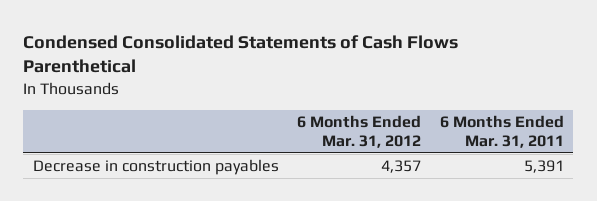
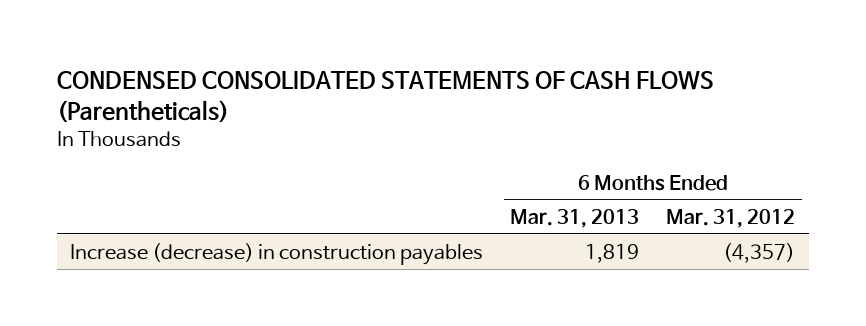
[23,34,459,74] Condensed Consolidated Statements of Cash Flows Parenthetical -> [56,70,714,123] CONDENSED CONSOLIDATED STATEMENTS OF CASH FLOWS (Parentheticals)
[440,114,565,148] 6 Months Ended Mar. 31, 2011 -> none
none -> [510,208,640,228] Mar. 31, 2013
[32,158,279,175] Decrease in construction payables -> [70,243,484,266] Increase (decrease) in construction payables
[381,159,422,173] 4,357 -> [723,243,796,264] (4,357)

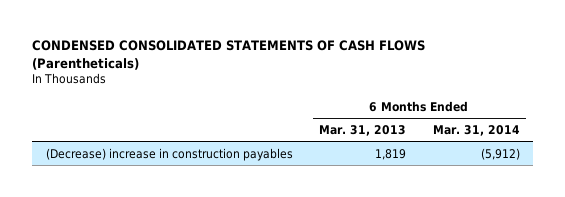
[666,208,796,228] Mar. 31, 2012 -> none
none -> [432,124,520,136] Mar. 31, 2014
[70,243,484,266] Increase (decrease) in construction payables -> [45,147,293,161] (Decrease) increase in construction payables

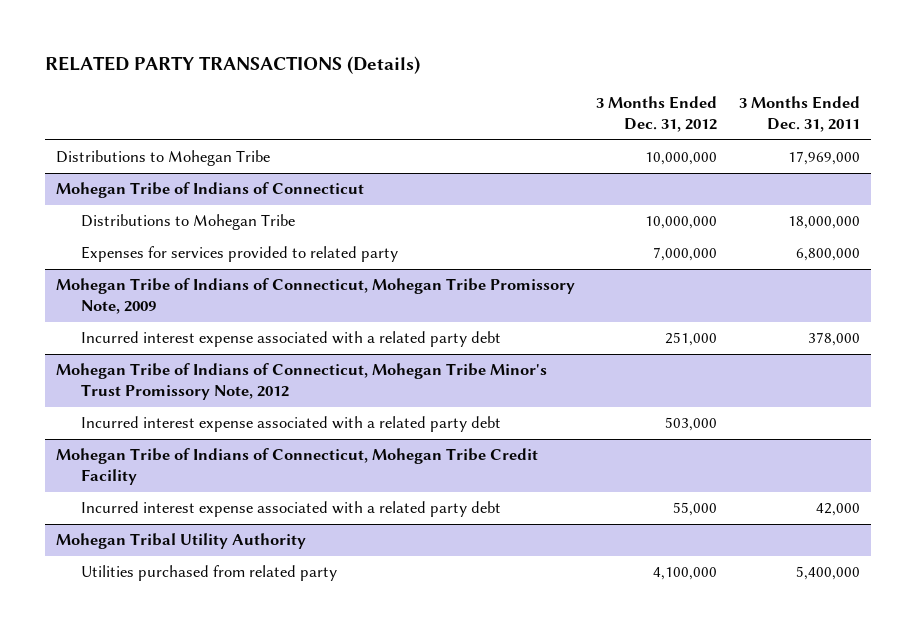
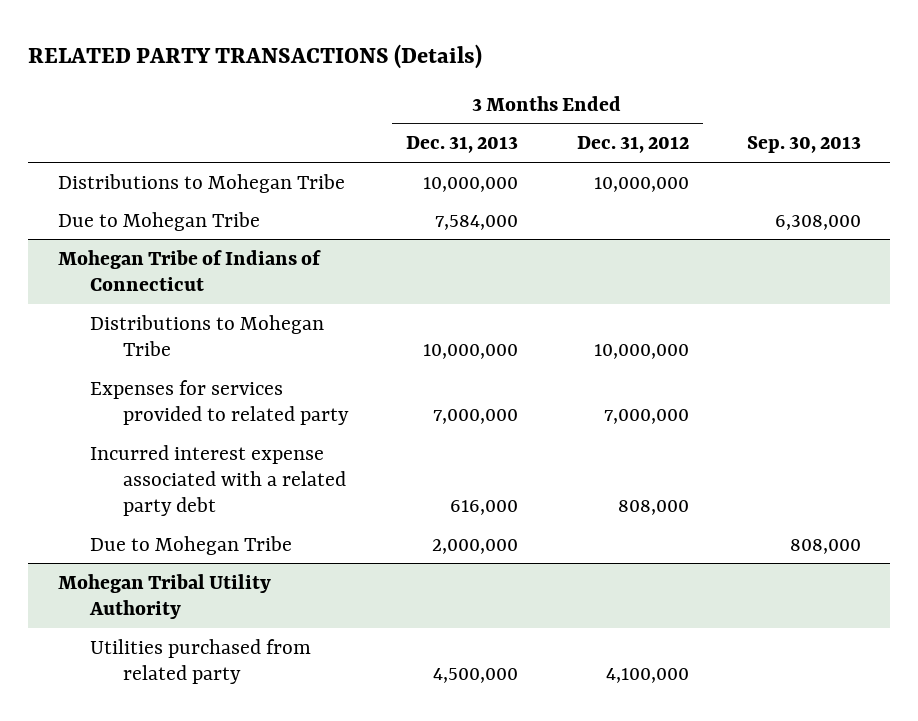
[738,96,860,133] 3 Months Ended Dec. 31, 2011 -> none
none -> [406,136,519,154] Dec. 31, 2013
none -> [746,136,861,154] Sep. 30, 2013
none -> [57,211,260,231] Due to Mohegan Tribe
[55,278,575,315] Mohegan Tribe of Indians of Connecticut, Mohegan Tribe Promissory Note, 2009 -> none
[55,363,547,401] Mohegan Tribe of Indians of Connecticut, Mohegan Tribe Minor's Trust Promissory Note, 2012 -> none
[80,416,501,433] Incurred interest expense associated with a related party debt -> none
[55,448,538,486] Mohegan Tribe of Indians of Connecticut, Mohegan Tribe Credit Facility -> none
[80,501,501,518] Incurred interest expense associated with a related party debt -> none
[665,332,718,347] 251,000 -> [617,500,689,516] 808,000
none -> [90,535,293,555] Due to Mohegan Tribe

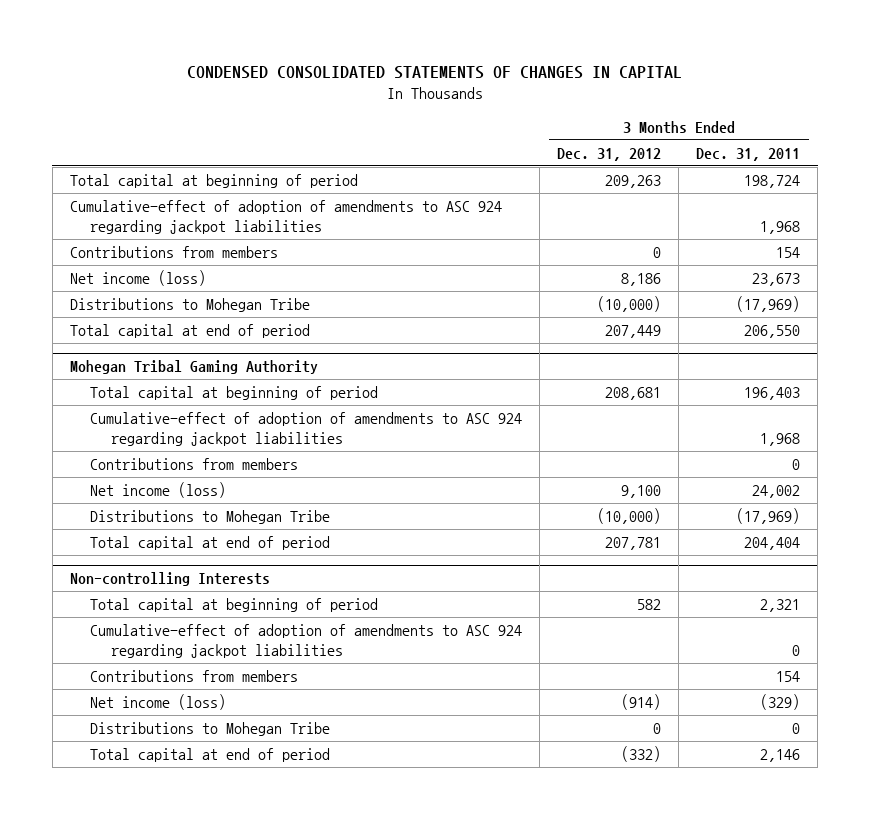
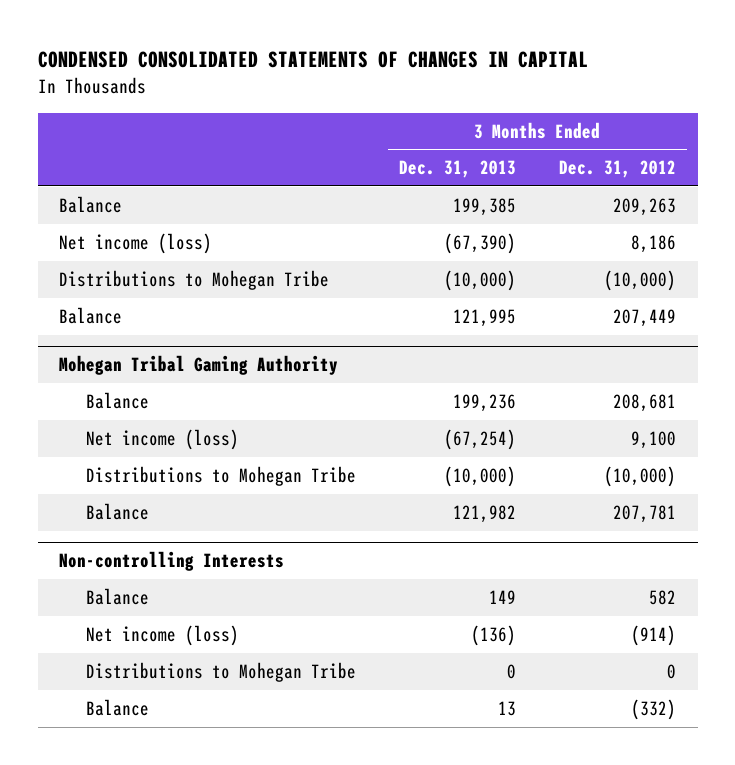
[696,147,801,161] Dec. 31, 2011 -> none
none -> [398,160,516,179] Dec. 31, 2013
[69,200,502,235] Cumulative-effect of adoption of amendments to ASC 924 regarding jackpot liabilities -> none
[69,246,278,259] Contributions from members -> none
[69,174,358,189] Total capital at beginning of period -> [59,196,123,214] Balance
[69,324,310,339] Total capital at end of period -> [59,307,123,325] Balance
[90,412,523,447] Cumulative-effect of adoption of amendments to ASC 924 regarding jackpot liabilities -> none
[90,458,299,471] Contributions from members -> none
[90,386,379,401] Total capital at beginning of period -> [85,392,149,410] Balance
[90,536,331,551] Total capital at end of period -> [85,503,149,521] Balance
[90,624,523,659] Cumulative-effect of adoption of amendments to ASC 924 regarding jackpot liabilities -> none
[90,670,299,683] Contributions from members -> none
[90,598,379,613] Total capital at beginning of period -> [85,588,149,606] Balance
[90,748,331,763] Total capital at end of period -> [85,699,149,717] Balance

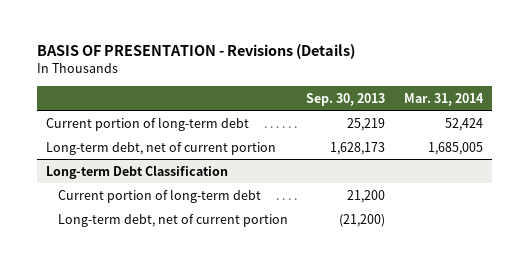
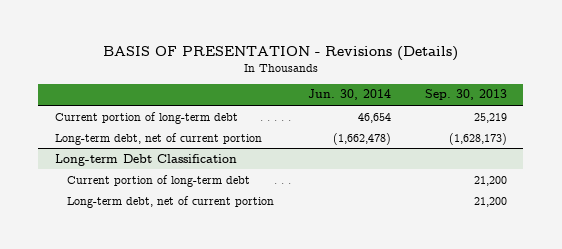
[403,92,484,106] Mar. 31, 2014 -> none
none -> [308,89,392,101] Jun. 30, 2014
[330,141,386,155] 1,628,173 -> [448,132,507,145] (1,628,173)
[339,213,386,227] (21,200) -> [473,196,507,207] 21,200

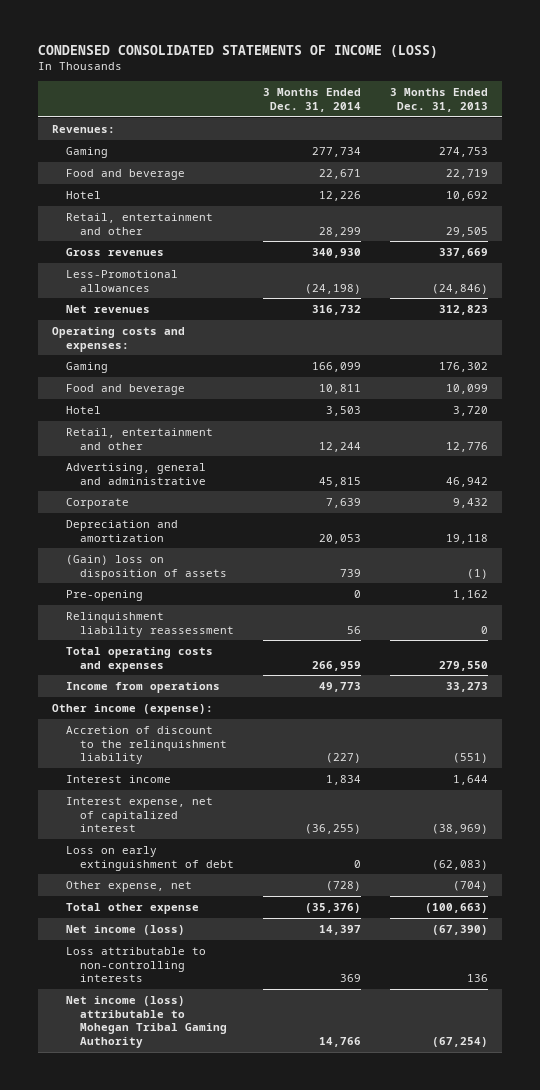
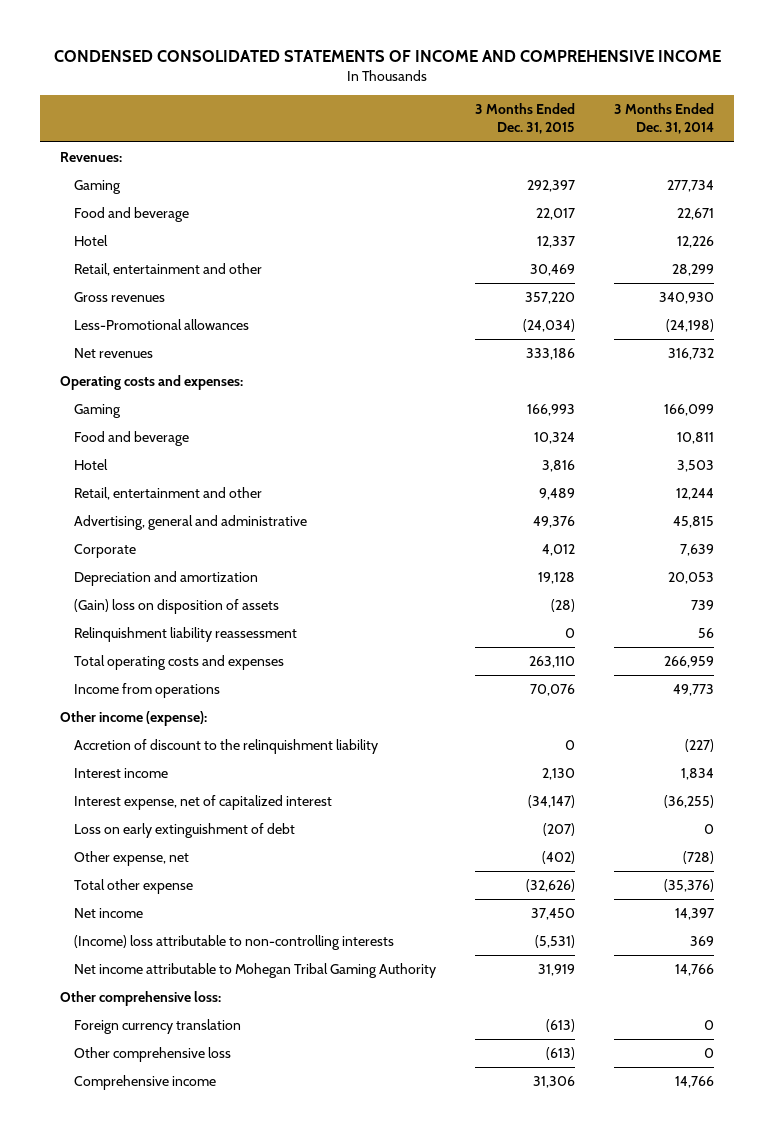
[37,45,438,59] CONDENSED CONSOLIDATED STATEMENTS OF INCOME (LOSS) -> [53,50,721,63] CONDENSED CONSOLIDATED STATEMENTS OF INCOME AND COMPREHENSIVE INCOME
[389,88,488,112] 3 Months Ended Dec. 31, 2013 -> none
none -> [474,103,575,135] 3 Months Ended Dec. 31, 2015
[66,589,144,601] Pre-opening -> none
[66,924,186,935] Net income (loss) -> [73,908,143,919] Net income
[66,946,207,983] Loss attributable to non-controlling interests -> [73,935,394,951] (Income) loss attributable to non-controlling interests
[66,995,227,1049] Net income (loss) attributable to Mohegan Tribal Gaming Authority -> [73,963,436,979] Net income attributable to Mohegan Tribal Gaming Authority
none -> [59,991,221,1007] Other comprehensive loss:
none -> [73,1019,241,1035] Foreign currency translation
none -> [73,1047,231,1063] Other comprehensive loss
none -> [73,1075,216,1091] Comprehensive income

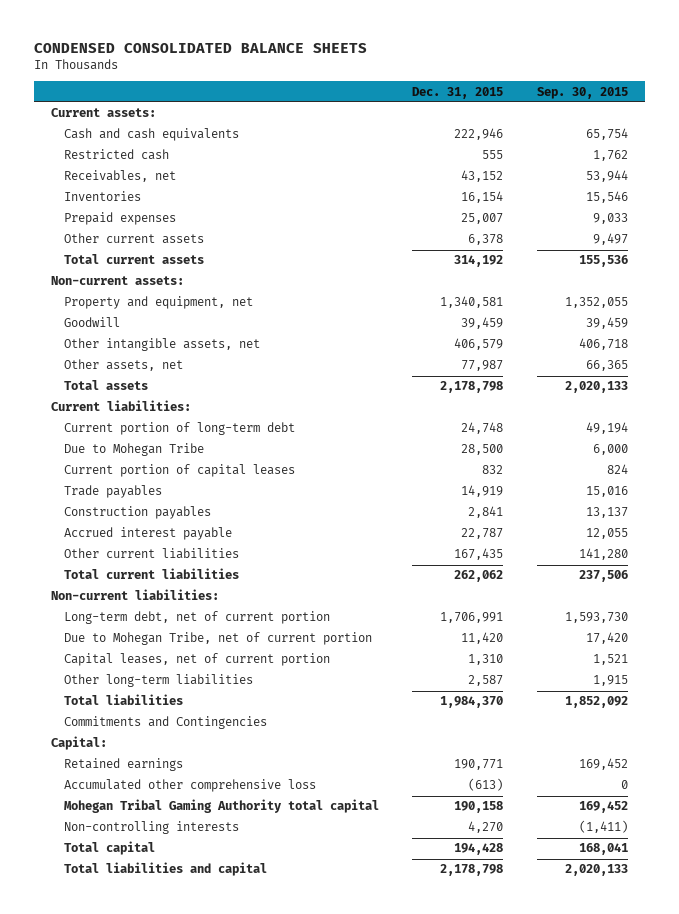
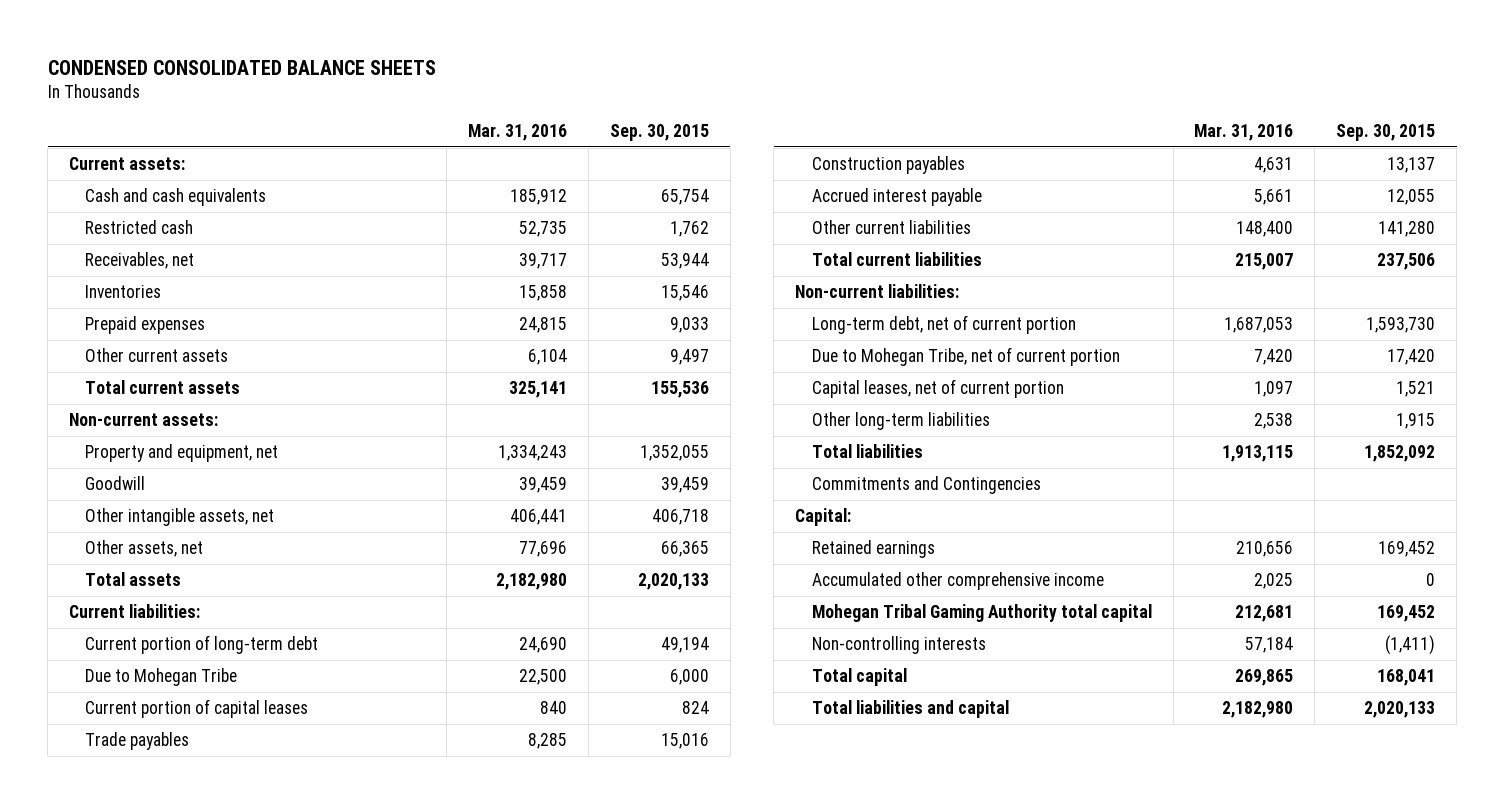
[412,86,504,99] Dec. 31, 2015 -> none
none -> [468,124,568,142] Mar. 31, 2016
[63,779,316,793] Accumulated other comprehensive loss -> [811,571,1104,590] Accumulated other comprehensive income

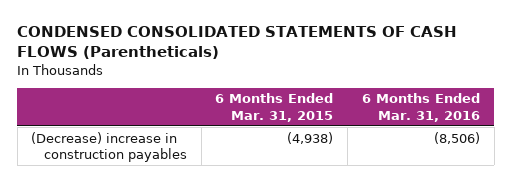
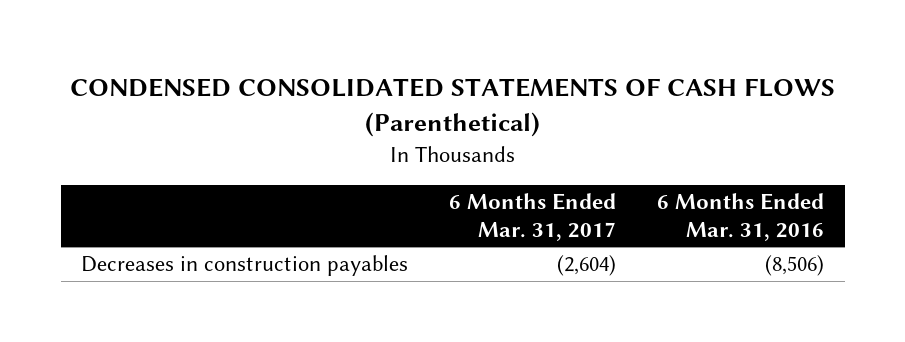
[17,26,458,60] CONDENSED CONSOLIDATED STATEMENTS OF CASH FLOWS (Parentheticals) -> [69,78,835,138] CONDENSED CONSOLIDATED STATEMENTS OF CASH FLOWS (Parenthetical)
[215,93,334,122] 6 Months Ended Mar. 31, 2015 -> none
none -> [449,193,617,241] 6 Months Ended Mar. 31, 2017
[31,131,187,162] (Decrease) increase in construction payables -> [81,255,409,277] Decreases in construction payables

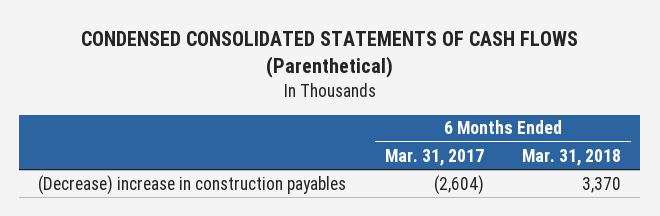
[657,193,825,241] 6 Months Ended Mar. 31, 2016 -> none
none -> [522,148,622,166] Mar. 31, 2018
[81,255,409,277] Decreases in construction payables -> [38,174,347,195] (Decrease) increase in construction payables

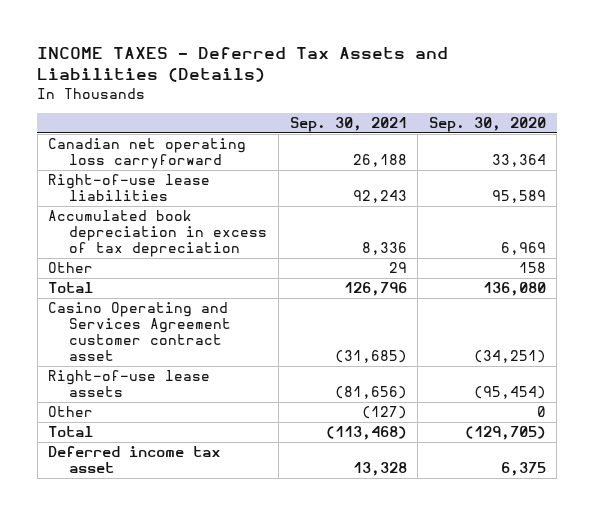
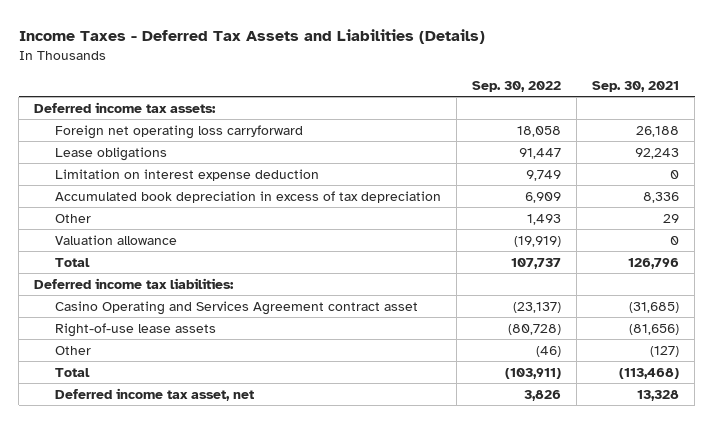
[37,46,449,83] INCOME TAXES - Deferred Tax Assets and Liabilities (Details) -> [18,28,485,44] Income Taxes - Deferred Tax Assets and Liabilities (Details)
[428,117,546,133] Sep. 30, 2020 -> none
none -> [471,80,561,92] Sep. 30, 2022
none -> [34,101,217,113] Deferred income tax assets:
[48,138,247,170] Canadian net operating loss carryforward -> [54,124,303,139] Foreign net operating loss carryforward
[48,174,211,202] Right-of-use lease liabilities -> [54,146,167,161] Lease obligations
none -> [54,168,319,181] Limitation on interest expense deduction
none -> [54,234,177,245] Valuation allowance
none -> [34,277,235,289] Deferred income tax liabilities:
[48,302,232,362] Casino Operating and Services Agreement customer contract asset -> [54,300,418,315] Casino Operating and Services Agreement contract asset
[48,446,221,474] Deferred income tax asset -> [54,387,254,401] Deferred income tax asset, net

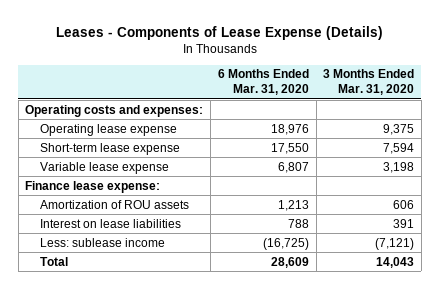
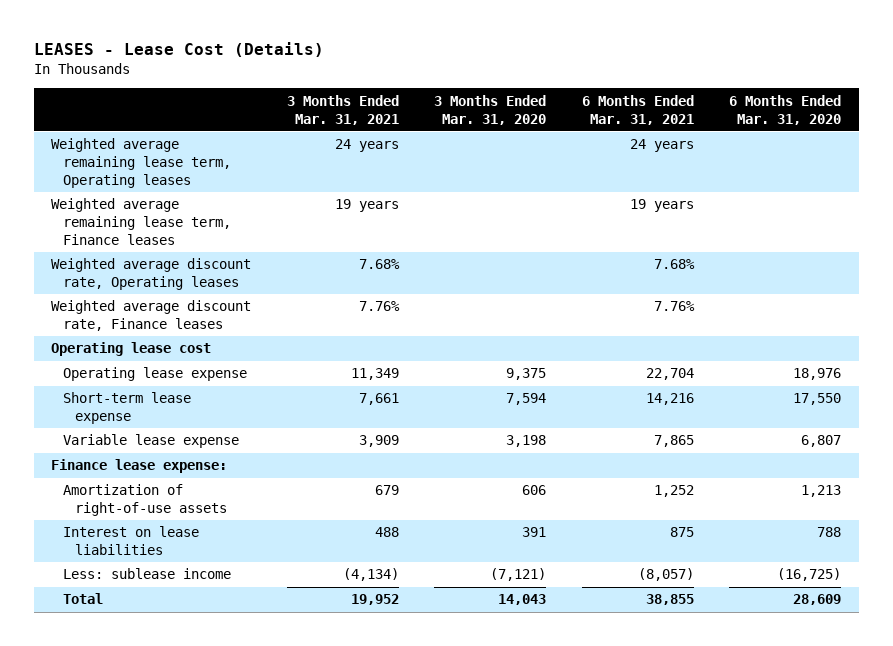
[55,25,383,40] Leases - Components of Lease Expense (Details) -> [33,42,324,58] LEASES - Lease Cost (Details)
none -> [286,94,399,125] 3 Months Ended Mar. 31, 2021
none -> [581,94,694,125] 6 Months Ended Mar. 31, 2021
none -> [51,138,232,189] Weighted average remaining lease term, Operating leases
none -> [51,198,232,246] Weighted average remaining lease term, Finance leases
none -> [51,258,252,291] Weighted average discount rate, Operating leases
none -> [51,300,252,332] Weighted average discount rate, Finance leases
[25,104,204,117] Operating costs and expenses: -> [51,342,212,357] Operating lease cost
[39,199,189,209] Amortization of ROU assets -> [63,484,228,517] Amortization of right-of-use assets

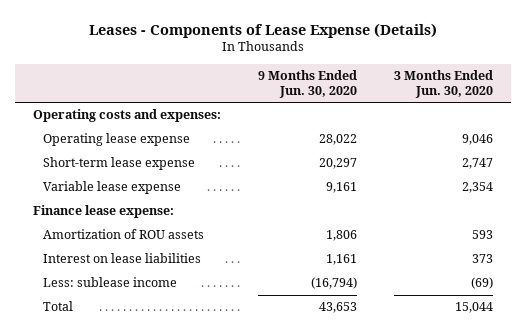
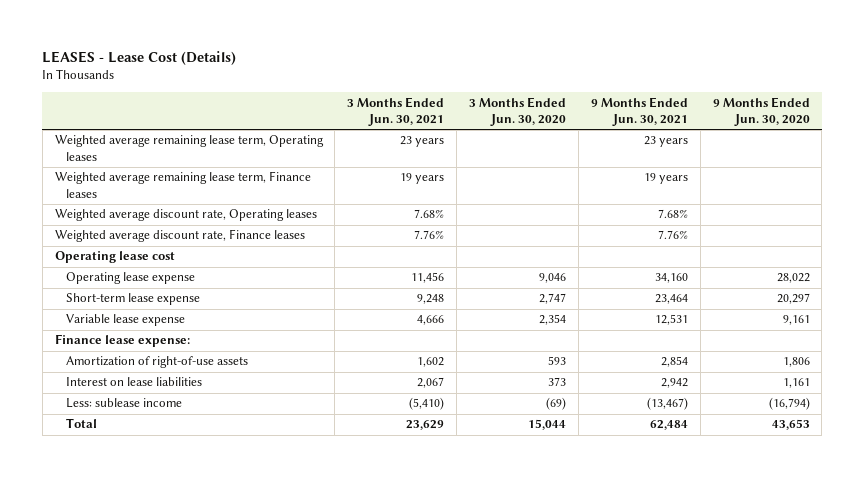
[89,22,438,38] Leases - Components of Lease Expense (Details) -> [42,51,237,66] LEASES - Lease Cost (Details)
none -> [347,96,445,127] 3 Months Ended Jun. 30, 2021
none -> [590,96,688,127] 9 Months Ended Jun. 30, 2021
none -> [54,135,324,161] Weighted average remaining lease term, Operating leases
none -> [54,171,311,198] Weighted average remaining lease term, Finance leases
none -> [54,209,317,222] Weighted average discount rate, Operating leases
none -> [54,229,305,243] Weighted average discount rate, Finance leases
[33,109,222,123] Operating costs and expenses: -> [54,251,175,264] Operating lease cost
[43,229,205,240] Amortization of ROU assets -> [66,356,249,369] Amortization of right-of-use assets

